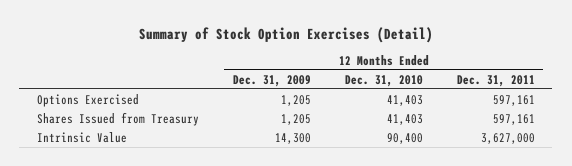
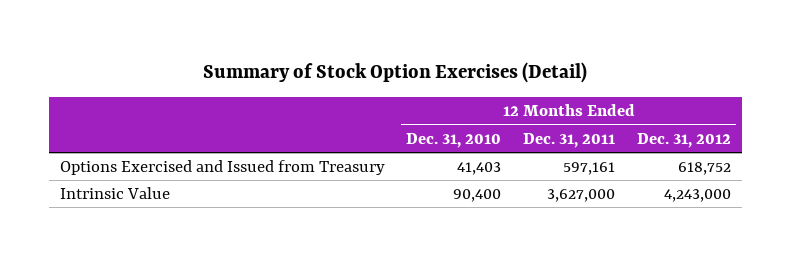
[232,74,311,87] Dec. 31, 2009 -> none
none -> [637,132,732,148] Dec. 31, 2012
[36,93,139,107] Options Exercised -> none
[36,111,199,126] Shares Issued from Treasury -> [59,160,385,176] Options Exercised and Issued from Treasury

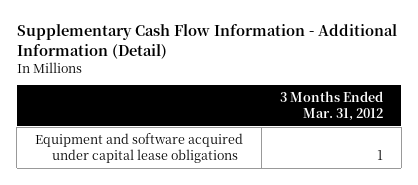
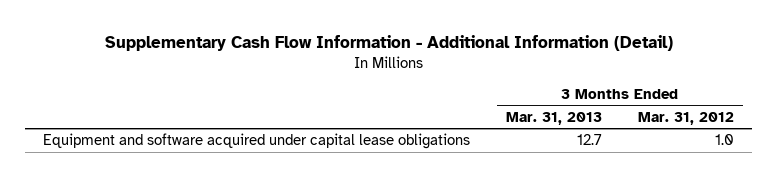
none -> [506,111,603,125] Mar. 31, 2013
[377,149,384,160] 1 -> [715,134,735,146] 1.0

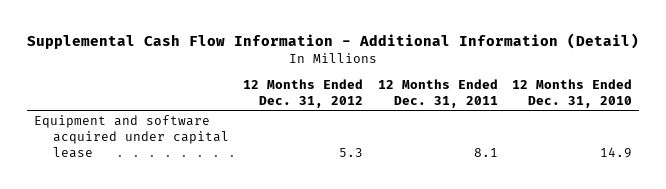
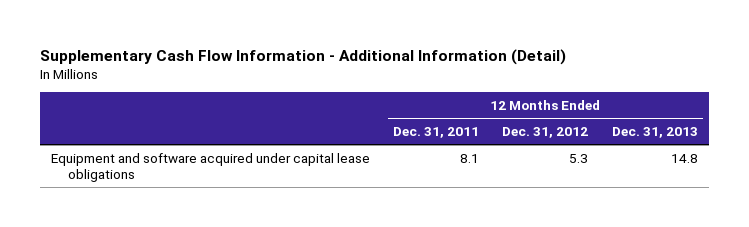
[27,32,640,49] Supplemental Cash Flow Information - Additional Information (Detail) -> [39,48,566,65] Supplementary Cash Flow Information - Additional Information (Detail)
[512,79,633,108] 12 Months Ended Dec. 31, 2010 -> none
none -> [611,126,698,138] Dec. 31, 2013
[33,115,230,158] Equipment and software acquired under capital lease -> [51,152,371,182] Equipment and software acquired under capital lease obligations

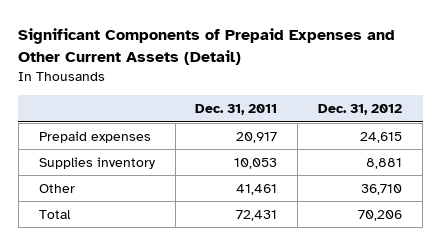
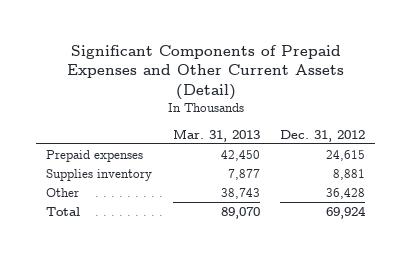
[195,104,278,116] Dec. 31, 2011 -> none
none -> [172,128,260,142] Mar. 31, 2013
[361,184,403,196] 36,710 -> [326,187,366,199] 36,428
[358,210,403,222] 70,206 -> [326,205,367,219] 69,924

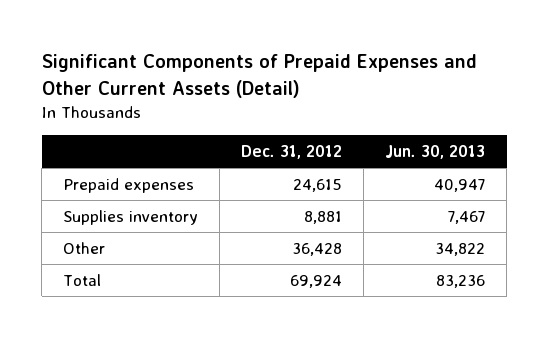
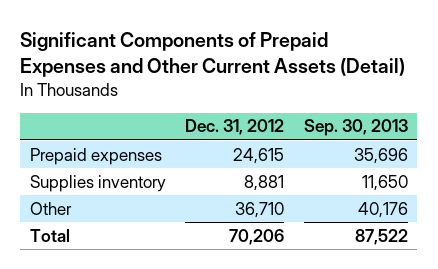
[385,144,486,159] Jun. 30, 2013 -> none
none -> [303,119,408,137] Sep. 30, 2013
[292,242,343,256] 36,428 -> [235,201,285,218] 36,710
[290,274,343,288] 69,924 -> [229,228,285,245] 70,206

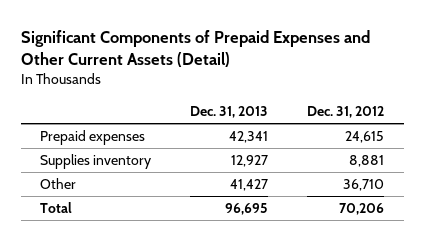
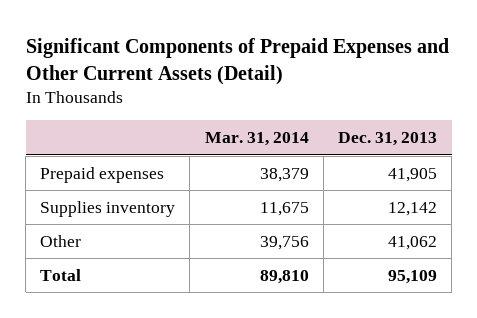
[307,105,385,118] Dec. 31, 2012 -> none
none -> [204,132,309,147] Mar. 31, 2014
[229,131,269,144] 42,341 -> [388,167,438,182] 41,905
[231,155,269,168] 12,927 -> [388,201,438,216] 12,142
[230,179,269,192] 41,427 -> [388,235,438,250] 41,062
[225,203,269,216] 96,695 -> [388,269,438,284] 95,109

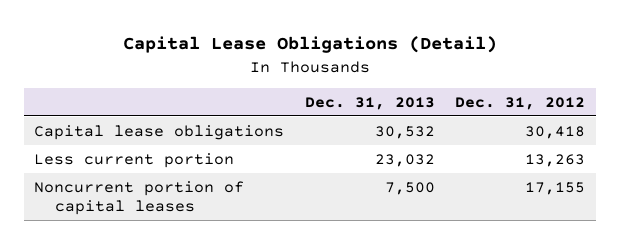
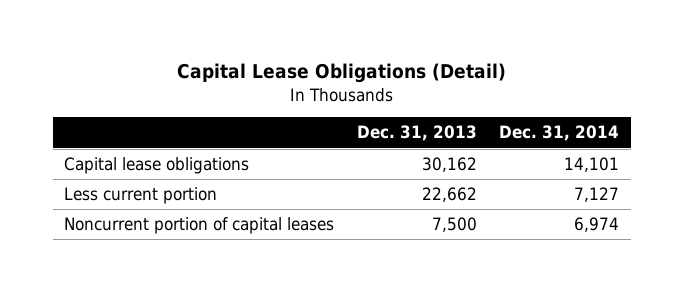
[455,96,586,110] Dec. 31, 2012 -> none
none -> [499,125,620,142] Dec. 31, 2014
[374,125,435,139] 30,532 -> [421,157,477,173] 30,162
[374,153,435,167] 23,032 -> [421,187,477,203] 22,662

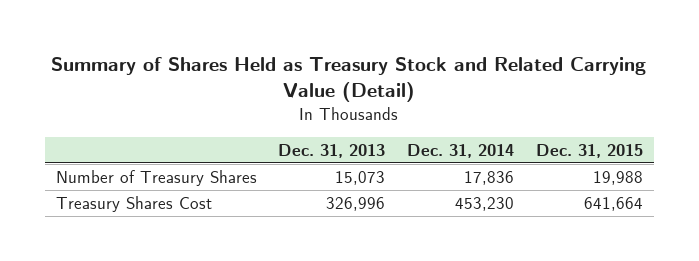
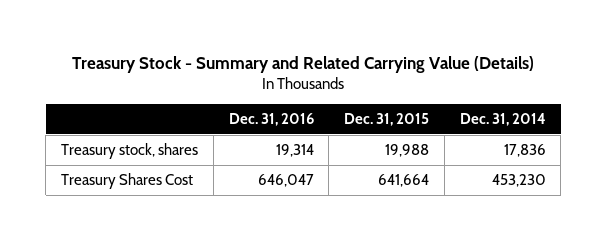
[51,56,647,102] Summary of Shares Held as Treasury Stock and Related Carrying Value (Detail) -> [72,55,535,73] Treasury Stock - Summary and Related Carrying Value (Details)
[278,143,386,158] Dec. 31, 2013 -> none
none -> [228,112,314,126] Dec. 31, 2016
[55,170,257,187] Number of Treasury Shares -> [61,143,199,160] Treasury stock, shares

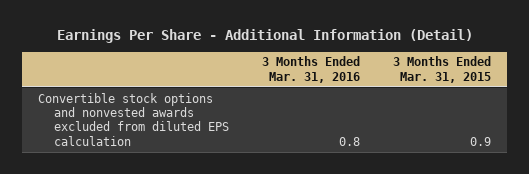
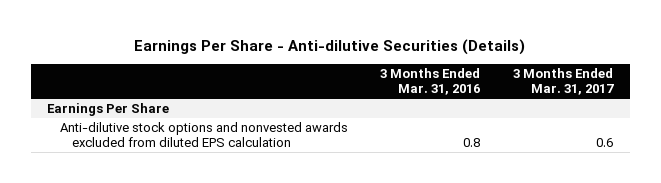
[56,29,473,44] Earnings Per Share - Additional Information (Detail) -> [134,38,526,55] Earnings Per Share - Anti-dilutive Securities (Details)
[393,56,492,83] 3 Months Ended Mar. 31, 2015 -> none
none -> [513,67,615,95] 3 Months Ended Mar. 31, 2017
none -> [47,103,170,117] Earnings Per Share
[38,92,230,146] Convertible stock options and nonvested awards excluded from diluted EPS calculation -> [59,122,348,148] Anti-dilutive stock options and nonvested awards excluded from diluted EPS calculation

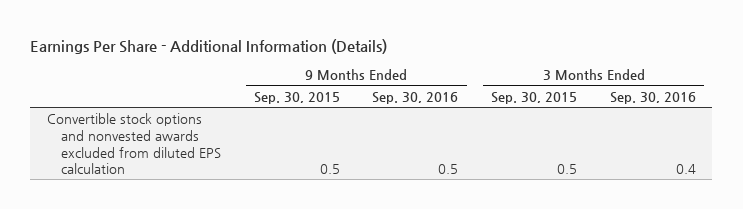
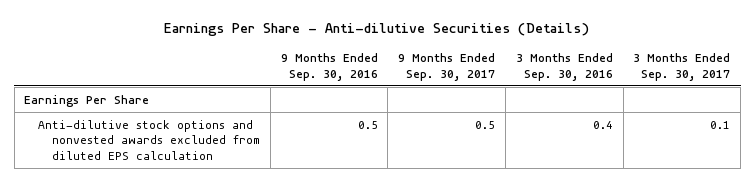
[30,38,388,54] Earnings Per Share - Additional Information (Details) -> [164,23,590,37] Earnings Per Share - Anti-dilutive Securities (Details)
[253,91,340,104] Sep. 30, 2015 -> none
[491,91,578,104] Sep. 30, 2015 -> none
none -> [398,53,496,81] 9 Months Ended Sep. 30, 2017
none -> [633,53,731,81] 3 Months Ended Sep. 30, 2017
none -> [24,94,150,107] Earnings Per Share
[46,113,221,175] Convertible stock options and nonvested awards excluded from diluted EPS calculation -> [38,119,261,160] Anti-dilutive stock options and nonvested awards excluded from diluted EPS calculation

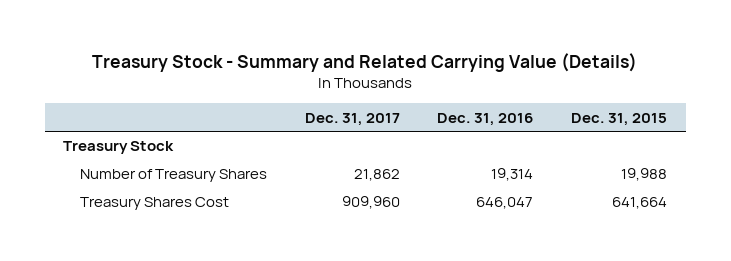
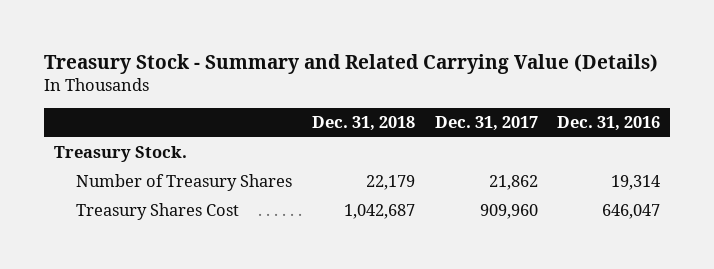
[571,112,668,126] Dec. 31, 2015 -> none
none -> [311,116,415,132] Dec. 31, 2018
[63,141,175,155] Treasury Stock -> [53,146,187,163] Treasury Stock.

